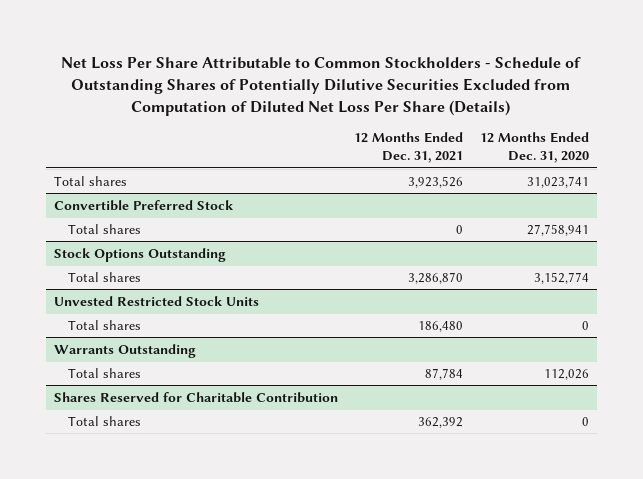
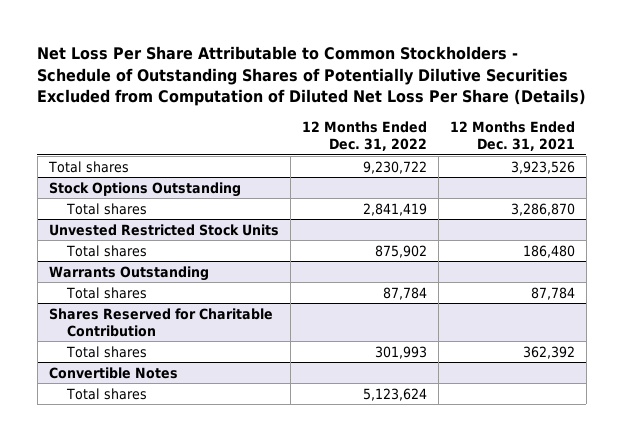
[479,132,589,164] 12 Months Ended Dec. 31, 2020 -> none
none -> [301,121,427,152] 12 Months Ended Dec. 31, 2022
[54,199,235,211] Convertible Preferred Stock -> none
[67,223,141,234] Total shares -> none
none -> [48,366,178,379] Convertible Notes
none -> [66,387,148,400] Total shares

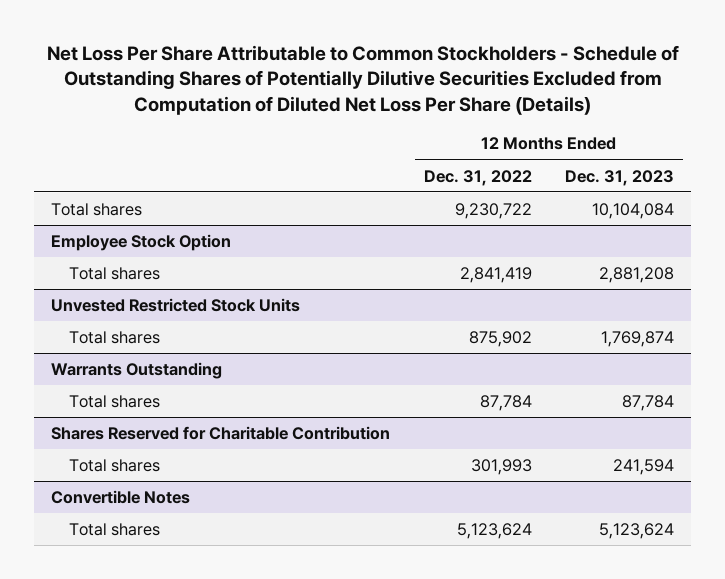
[449,121,575,152] 12 Months Ended Dec. 31, 2021 -> none
none -> [565,169,675,186] Dec. 31, 2023
[48,181,241,197] Stock Options Outstanding -> [50,233,231,251] Employee Stock Option

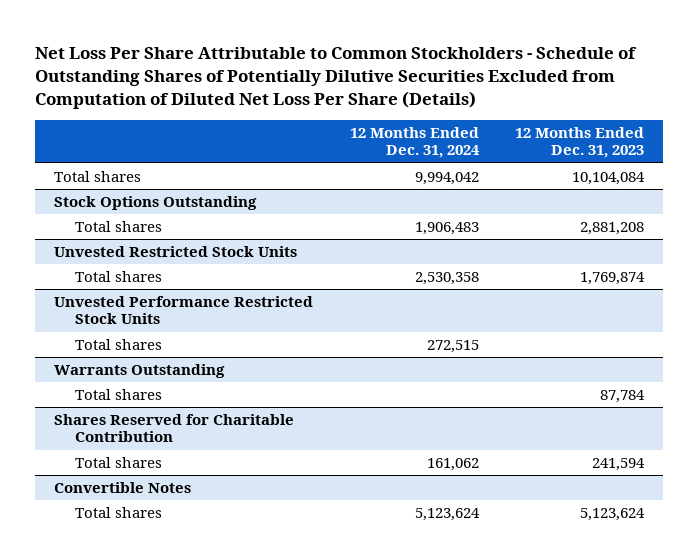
[423,169,532,186] Dec. 31, 2022 -> none
none -> [349,127,480,159] 12 Months Ended Dec. 31, 2024
[50,233,231,251] Employee Stock Option -> [53,196,257,211] Stock Options Outstanding
none -> [53,296,313,325] Unvested Performance Restricted Stock Units
none -> [75,339,163,351] Total shares

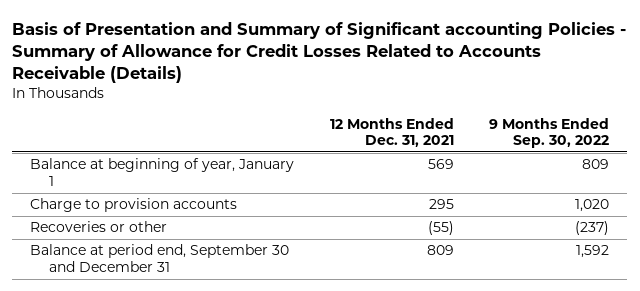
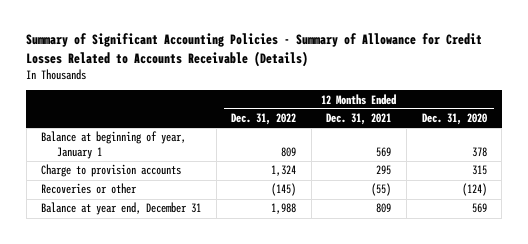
[12,21,627,83] Basis of Presentation and Summary of Significant accounting Policies - Summary of Allowance for Credit Losses Related to Accounts Receivable (Details) -> [26,33,483,67] Summary of Significant Accounting Policies - Summary of Allowance for Credit Losses Related to Accounts Receivable (Details)
[489,117,610,149] 9 Months Ended Sep. 30, 2022 -> none
none -> [231,113,297,126] Dec. 31, 2022
none -> [421,113,487,126] Dec. 31, 2020
[30,244,290,273] Balance at period end, September 30 and December 31 -> [41,202,202,216] Balance at year end, December 31

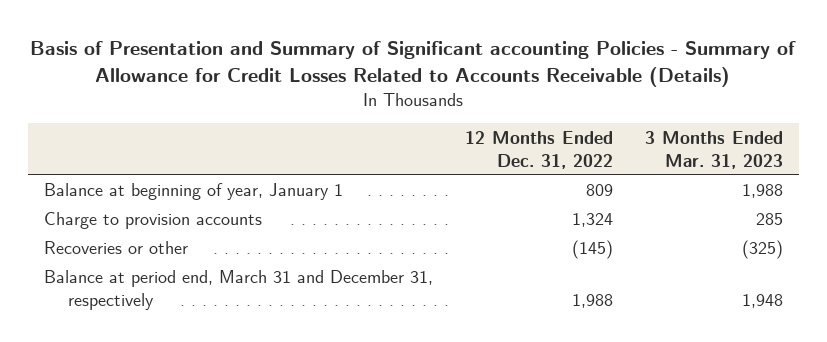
[26,33,483,67] Summary of Significant Accounting Policies - Summary of Allowance for Credit Losses Related to Accounts Receivable (Details) -> [30,40,797,88] Basis of Presentation and Summary of Significant accounting Policies - Summary of Allowance for Credit Losses Related to Accounts Receivable (Details)
[326,113,392,126] Dec. 31, 2021 -> none
[421,113,487,126] Dec. 31, 2020 -> none
none -> [645,130,784,169] 3 Months Ended Mar. 31, 2023
[41,202,202,216] Balance at year end, December 31 -> [43,270,433,311] Balance at period end, March 31 and December 31, respectively

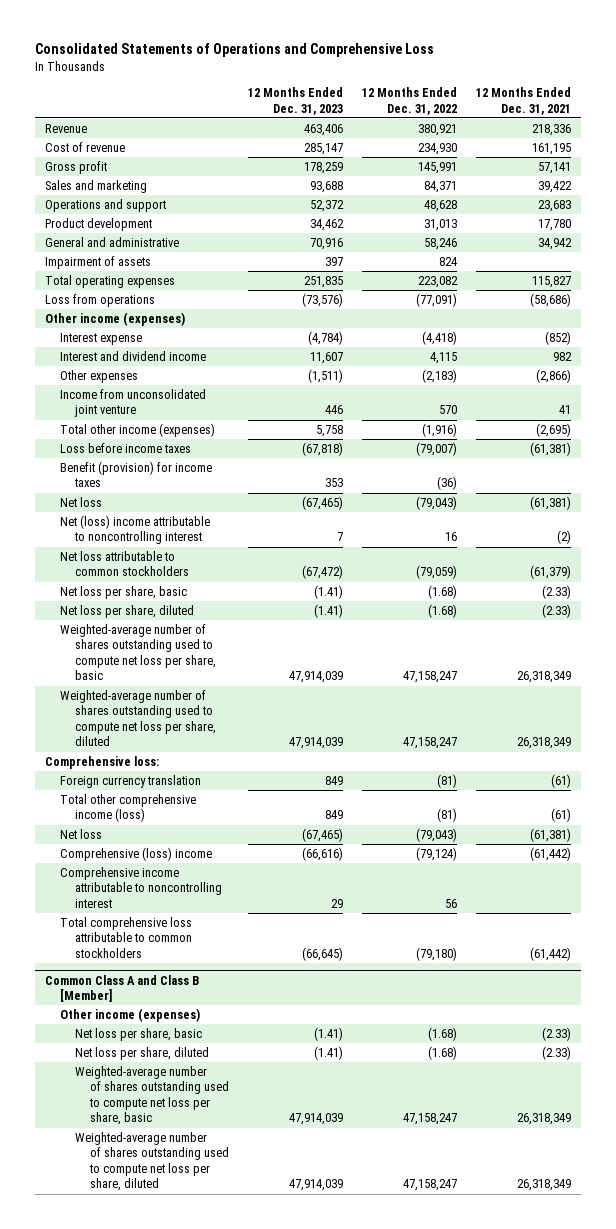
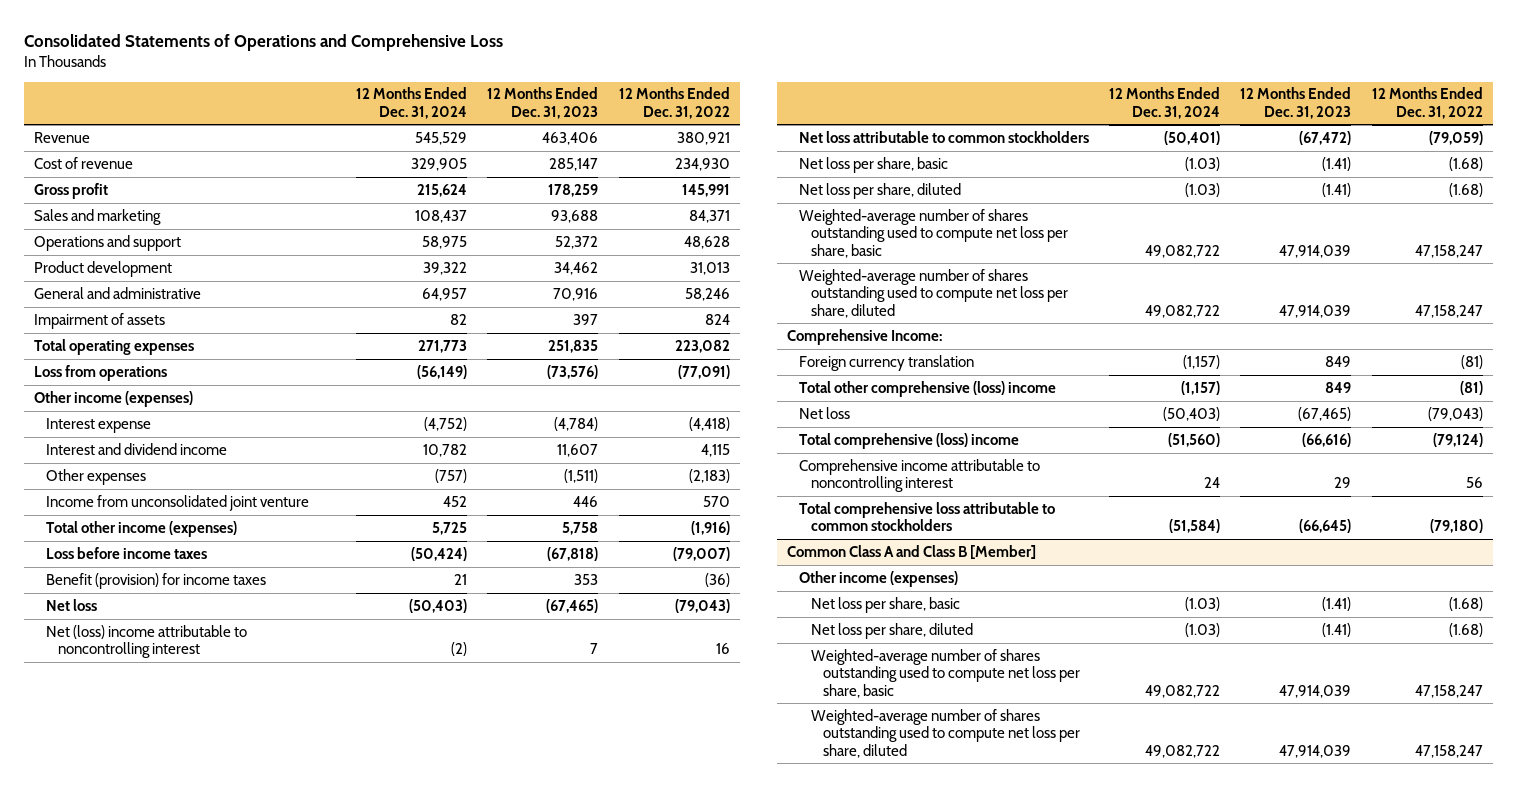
[476,87,572,115] 12 Months Ended Dec. 31, 2021 -> none
none -> [356,87,468,119] 12 Months Ended Dec. 31, 2024
[44,755,159,769] Comprehensive loss: -> [786,328,942,345] Comprehensive Income:
[59,793,196,823] Total other comprehensive income (loss) -> [798,380,1056,397] Total other comprehensive (loss) income
[59,846,212,861] Comprehensive (loss) income -> [798,432,1019,449] Total comprehensive (loss) income

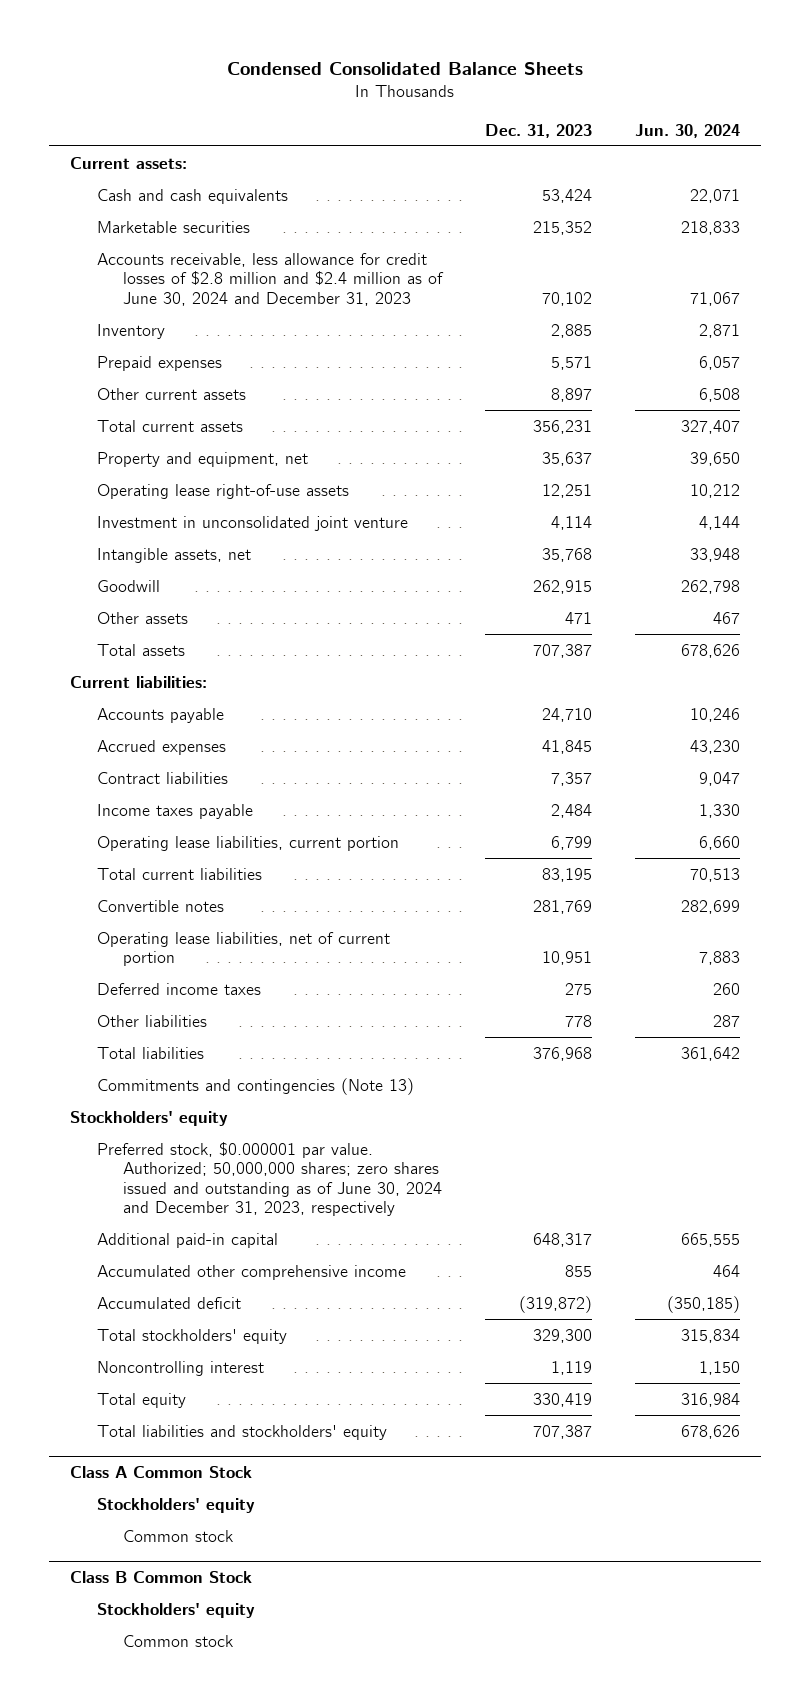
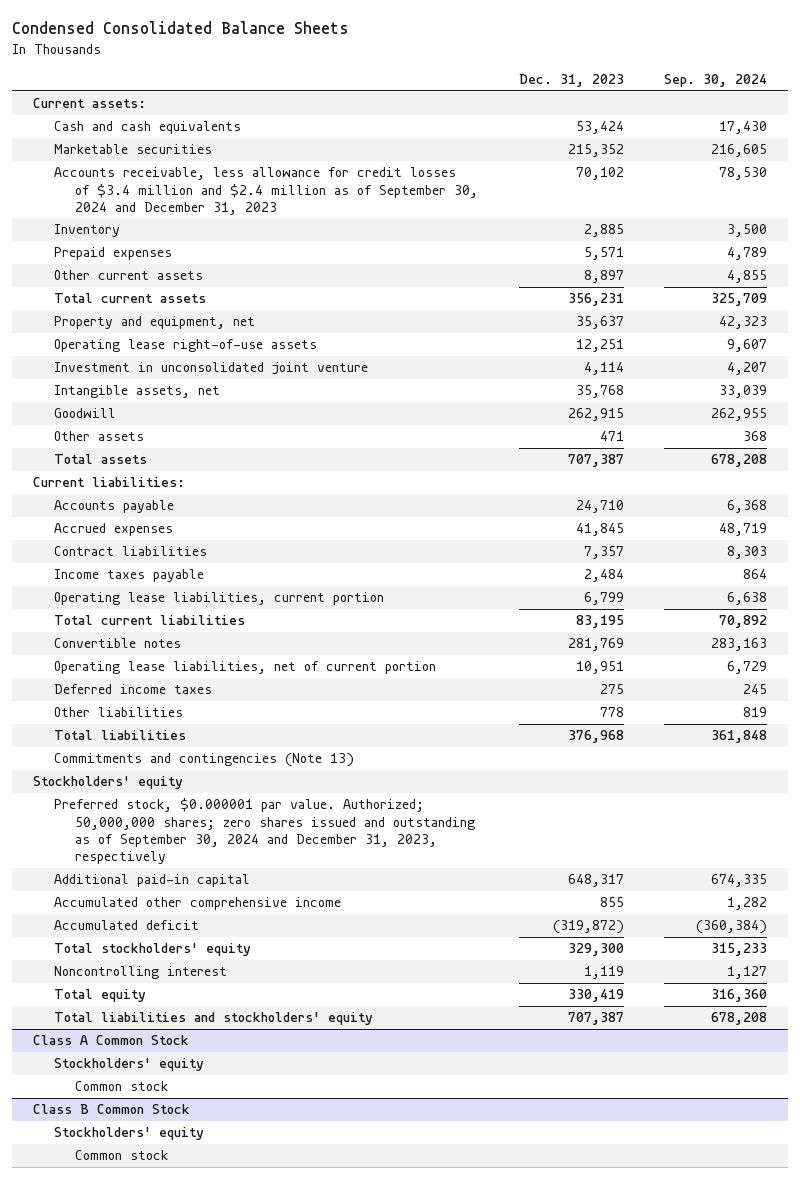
[634,123,740,138] Jun. 30, 2024 -> none
none -> [664,73,768,87] Sep. 30, 2024
[96,252,444,306] Accounts receivable, less allowance for credit losses of $2.8 million and $2.4 million as of June 30, 2024 and December 31, 2023 -> [53,167,479,215] Accounts receivable, less allowance for credit losses of $3.4 million and $2.4 million as of September 30, 2024 and December 31, 2023
[96,1141,442,1217] Preferred stock, $0.000001 par value. Authorized; 50,000,000 shares; zero shares issued and outstanding as of June 30, 2024 and December 31, 2023, respectively -> [53,798,476,864] Preferred stock, $0.000001 par value. Authorized; 50,000,000 shares; zero shares issued and outstanding as of September 30, 2024 and December 31, 2023, respectively

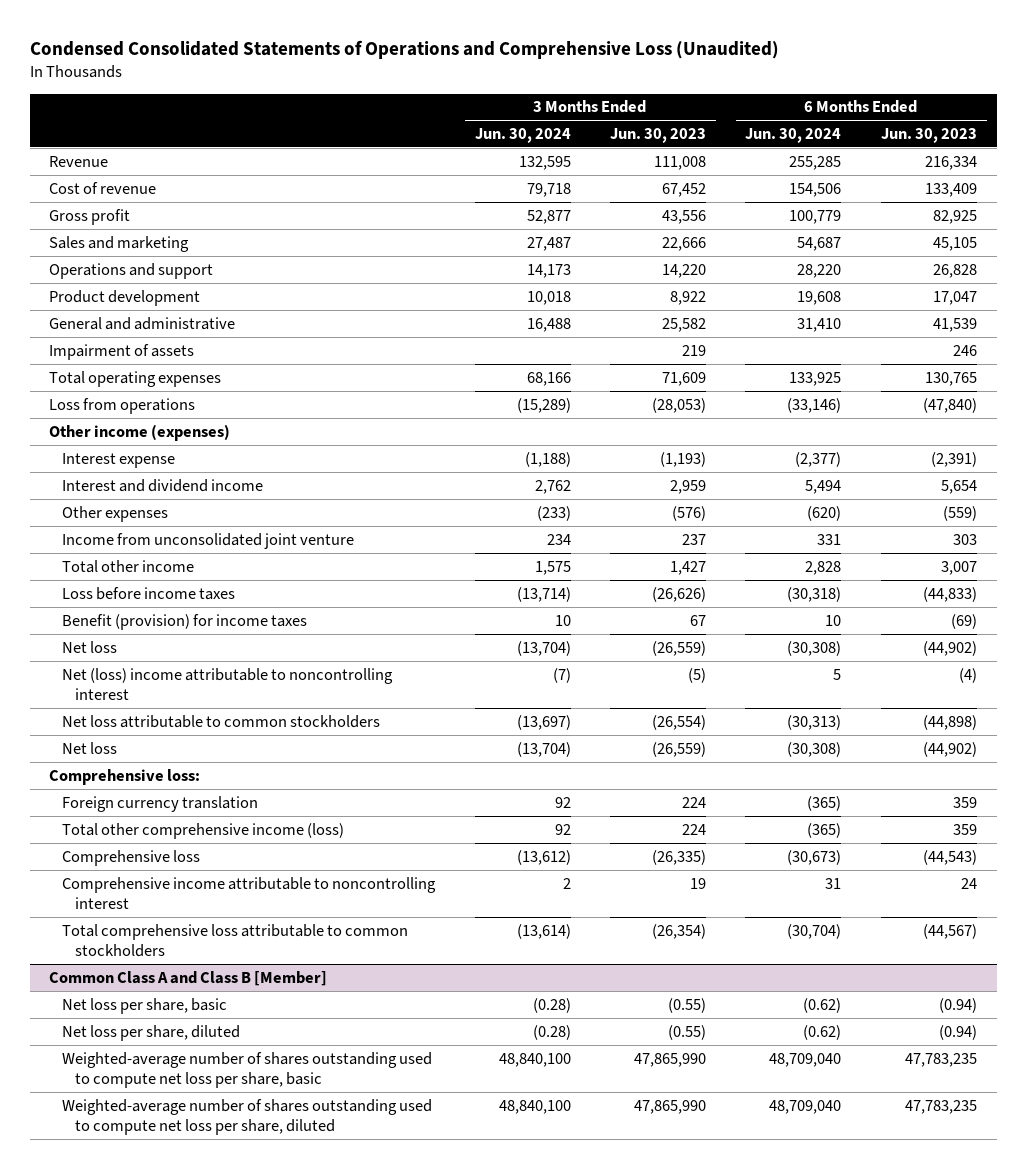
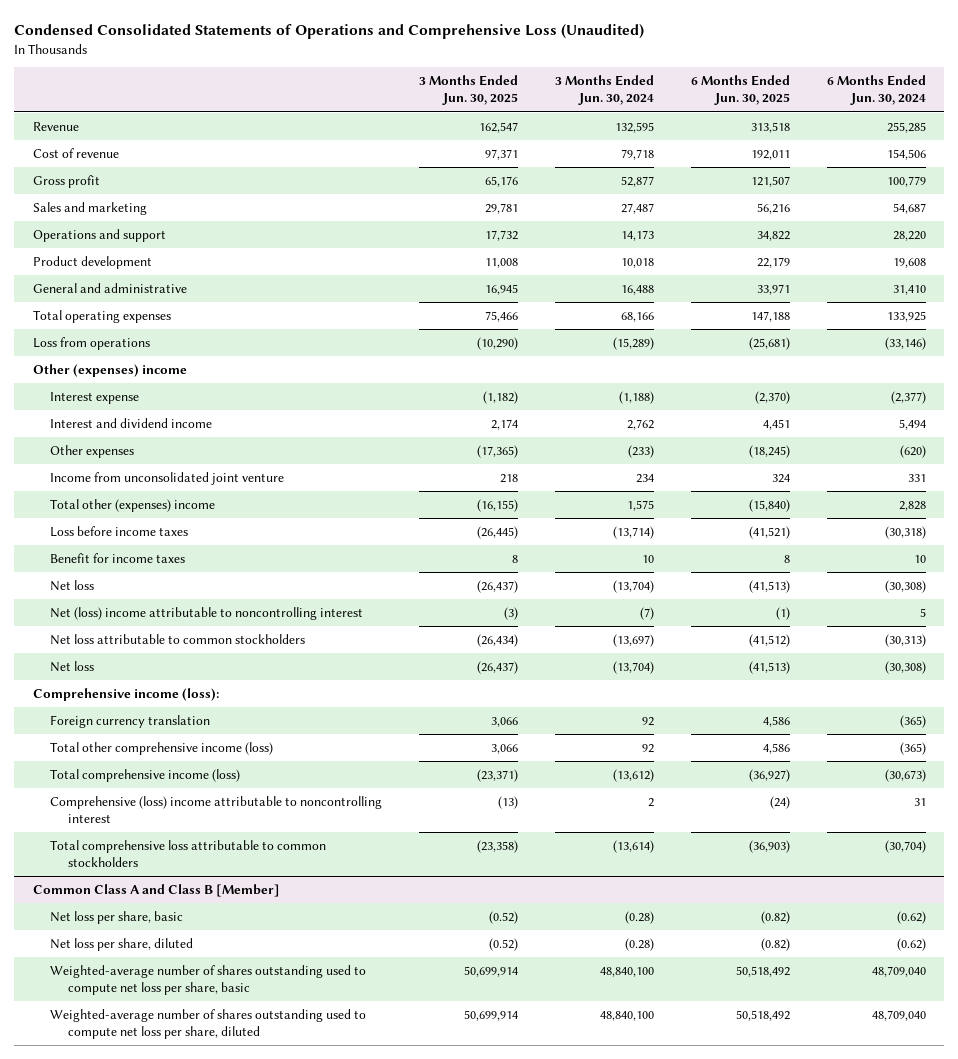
[610,127,707,143] Jun. 30, 2023 -> none
[880,127,977,143] Jun. 30, 2023 -> none
none -> [419,75,519,106] 3 Months Ended Jun. 30, 2025
none -> [690,75,790,106] 6 Months Ended Jun. 30, 2025
[49,343,195,360] Impairment of assets -> none
[49,423,231,441] Other income (expenses) -> [32,364,187,378] Other (expenses) income
[62,559,195,573] Total other income -> [50,499,216,513] Total other (expenses) income
[62,613,308,630] Benefit (provision) for income taxes -> [50,553,186,564] Benefit for income taxes
[49,768,201,785] Comprehensive loss: -> [32,688,219,702] Comprehensive income (loss):
[62,849,201,866] Comprehensive loss -> [50,769,241,783] Total comprehensive income (loss)
[62,876,437,909] Comprehensive income attributable to noncontrolling interest -> [50,796,383,824] Comprehensive (loss) income attributable to noncontrolling interest

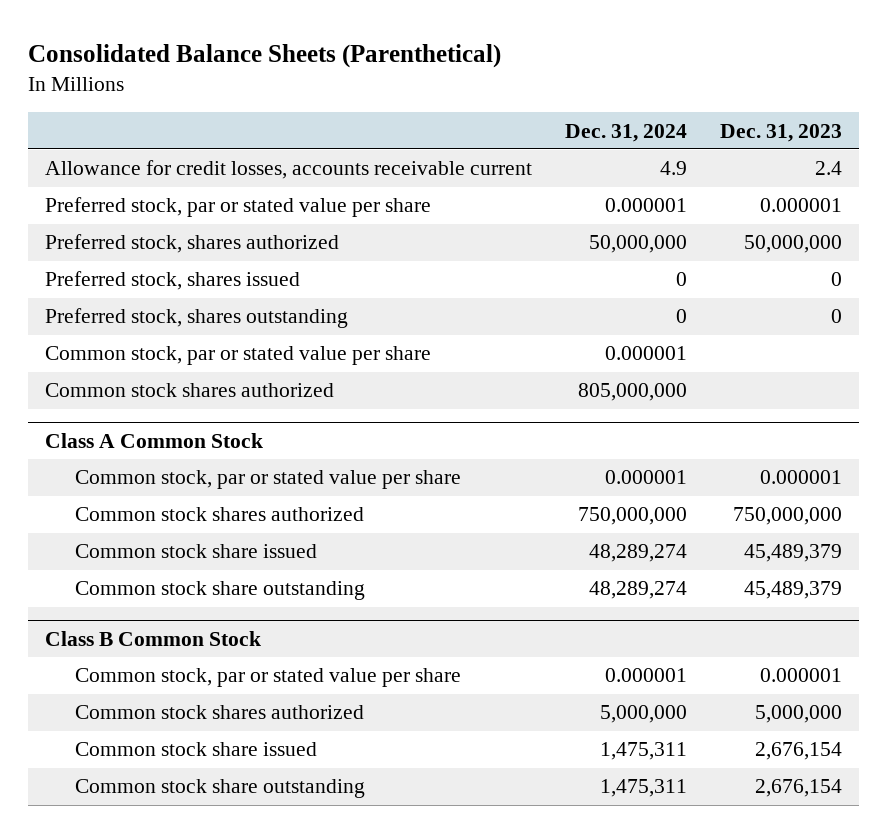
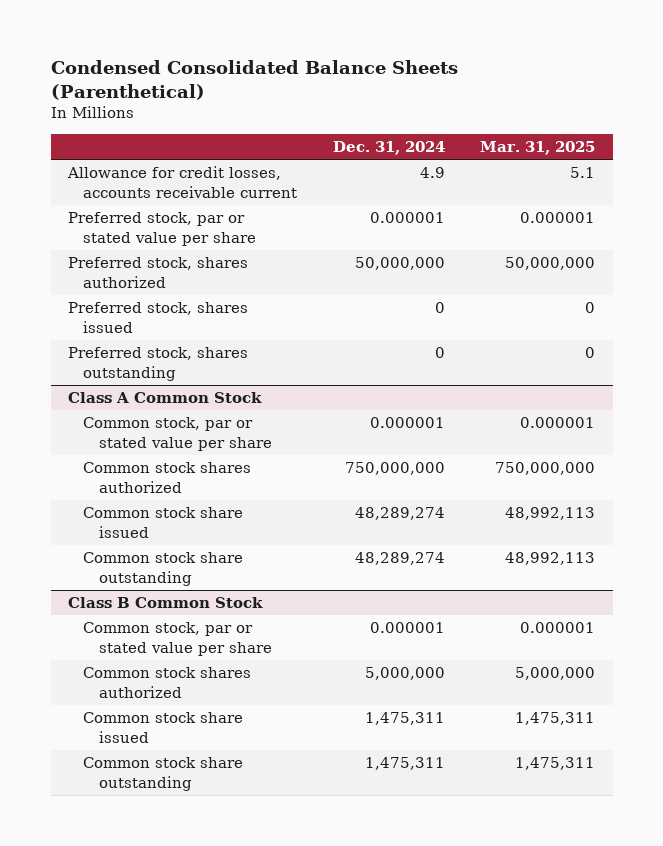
[28,43,502,68] Consolidated Balance Sheets (Parenthetical) -> [50,60,458,100] Condensed Consolidated Balance Sheets (Parenthetical)
[720,123,843,142] Dec. 31, 2023 -> none
none -> [480,140,596,155] Mar. 31, 2025
[44,346,431,366] Common stock, par or stated value per share -> none
[44,383,334,398] Common stock shares authorized -> none

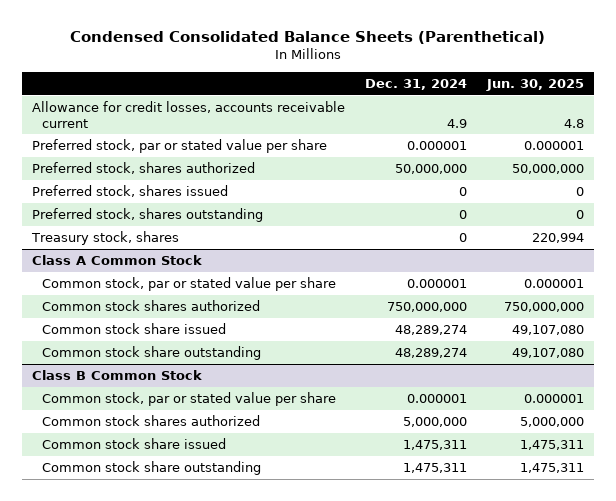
[480,140,596,155] Mar. 31, 2025 -> none
none -> [486,78,585,91] Jun. 30, 2025
none -> [31,230,180,245] Treasury stock, shares

